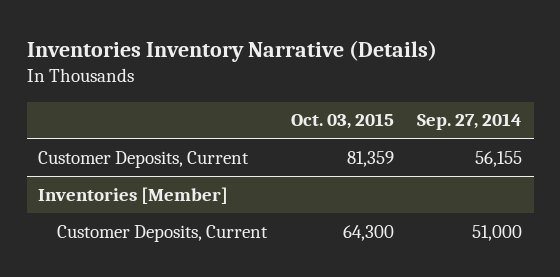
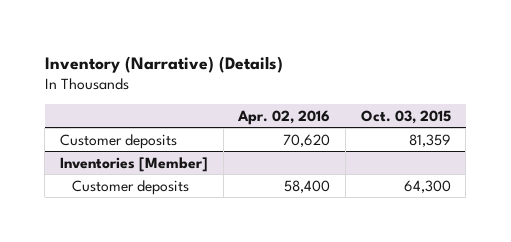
[26,39,437,62] Inventories Inventory Narrative (Details) -> [44,55,283,73] Inventory (Narrative) (Details)
[416,113,522,131] Sep. 27, 2014 -> none
none -> [237,110,331,126] Apr. 02, 2016
[38,150,250,168] Customer Deposits, Current -> [59,133,177,149] Customer deposits
[57,224,269,242] Customer Deposits, Current -> [71,179,189,195] Customer deposits

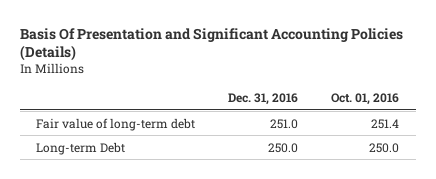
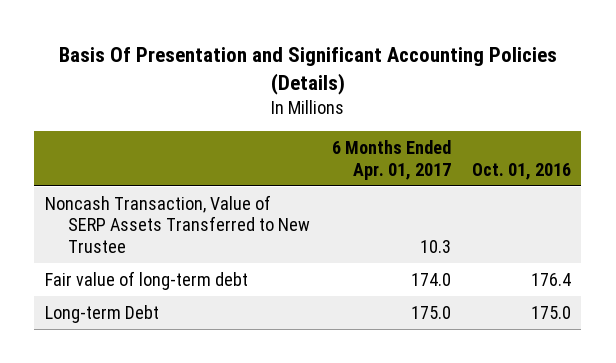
[228,92,299,105] Dec. 31, 2016 -> none
none -> [331,139,451,180] 6 Months Ended Apr. 01, 2017
none -> [45,194,311,254] Noncash Transaction, Value of SERP Assets Transferred to New Trustee
[371,118,400,129] 251.4 -> [530,272,571,286] 176.4
[369,142,400,153] 250.0 -> [530,305,571,319] 175.0

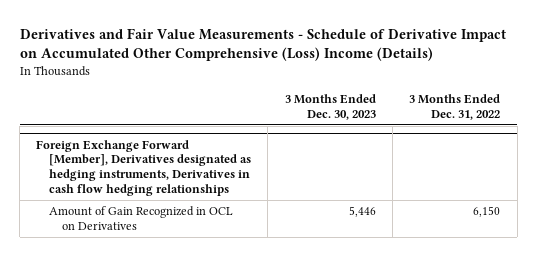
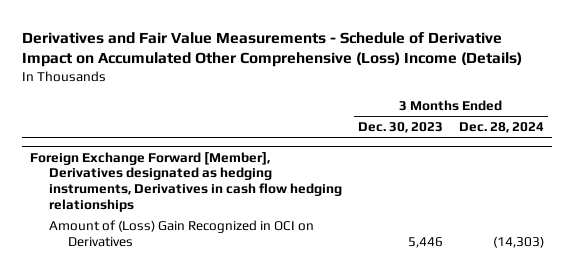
[409,94,501,120] 3 Months Ended Dec. 31, 2022 -> none
none -> [459,122,545,134] Dec. 28, 2024
[49,206,234,230] Amount of Gain Recognized in OCL on Derivatives -> [49,220,315,247] Amount of (Loss) Gain Recognized in OCI on Derivatives

